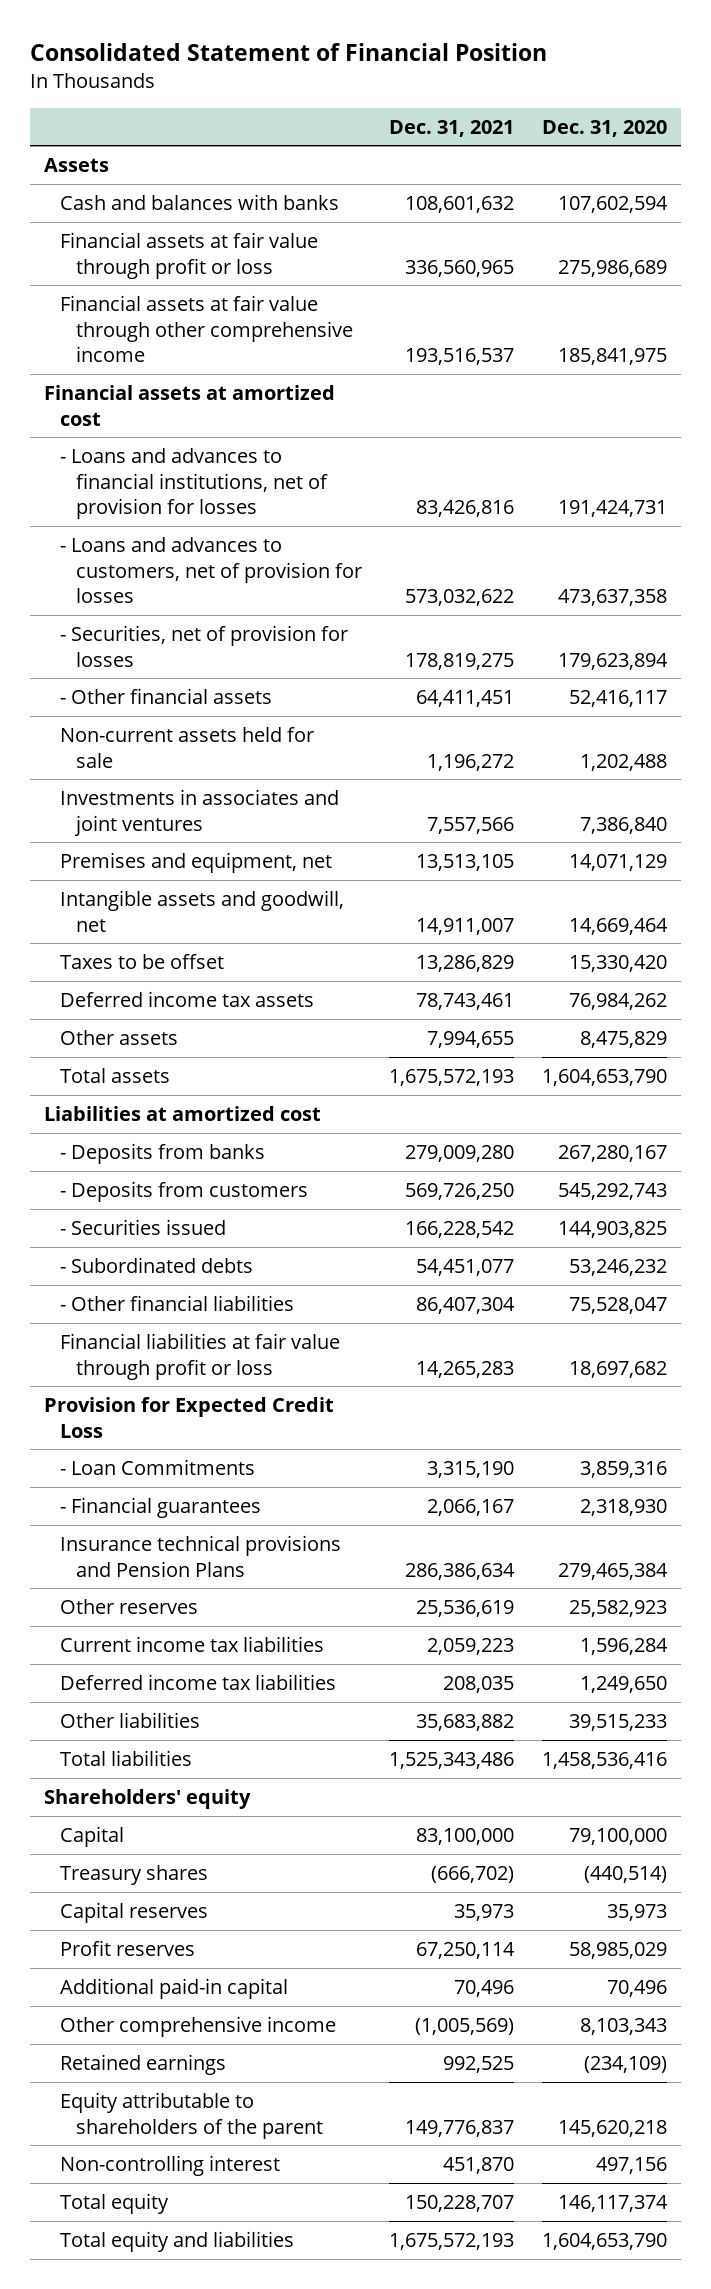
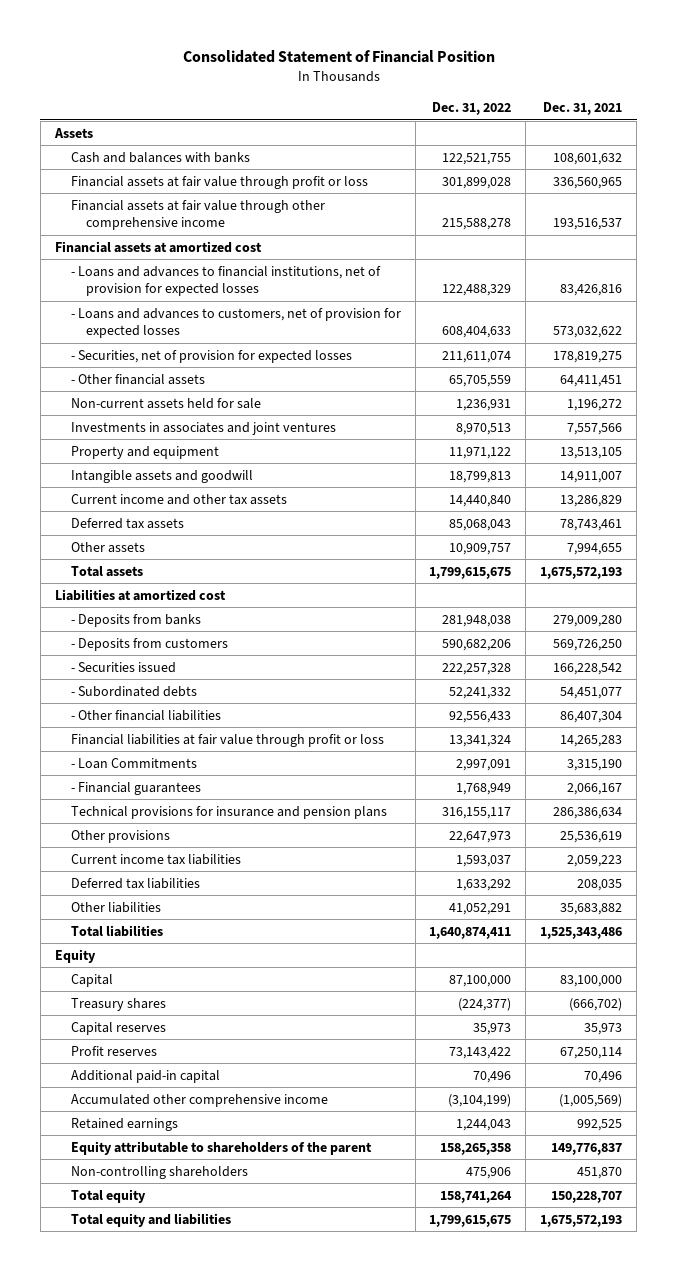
[541,119,667,137] Dec. 31, 2020 -> none
none -> [432,102,512,116] Dec. 31, 2022
[59,447,328,520] - Loans and advances to financial institutions, net of provision for losses -> [70,265,381,297] - Loans and advances to financial institutions, net of provision for expected losses
[59,536,362,604] - Loans and advances to customers, net of provision for losses -> [70,307,401,339] - Loans and advances to customers, net of provision for expected losses
[59,624,348,667] - Securities, net of provision for losses -> [70,349,352,363] - Securities, net of provision for expected losses
[59,851,332,873] Premises and equipment, net -> [70,445,219,459] Property and equipment
[59,889,344,932] Intangible assets and goodwill, net -> [70,469,253,483] Intangible assets and goodwill
[59,953,224,969] Taxes to be offset -> [70,493,287,505] Current income and other tax assets
[59,990,314,1007] Deferred income tax assets -> [70,517,184,529] Deferred tax assets
[43,1396,334,1438] Provision for Expected Credit Loss -> none
[59,1534,341,1577] Insurance technical provisions and Pension Plans -> [70,805,387,819] Technical provisions for insurance and pension plans
[59,1598,198,1614] Other reserves -> [70,829,170,843] Other provisions
[59,1673,336,1690] Deferred income tax liabilities -> [70,877,200,889] Deferred tax liabilities
[43,1788,251,1809] Shareholders' equity -> [54,948,96,963] Equity
[59,2015,336,2037] Other comprehensive income -> [70,1093,328,1107] Accumulated other comprehensive income
[59,2154,280,2176] Non-controlling interest -> [70,1165,248,1179] Non-controlling shareholders

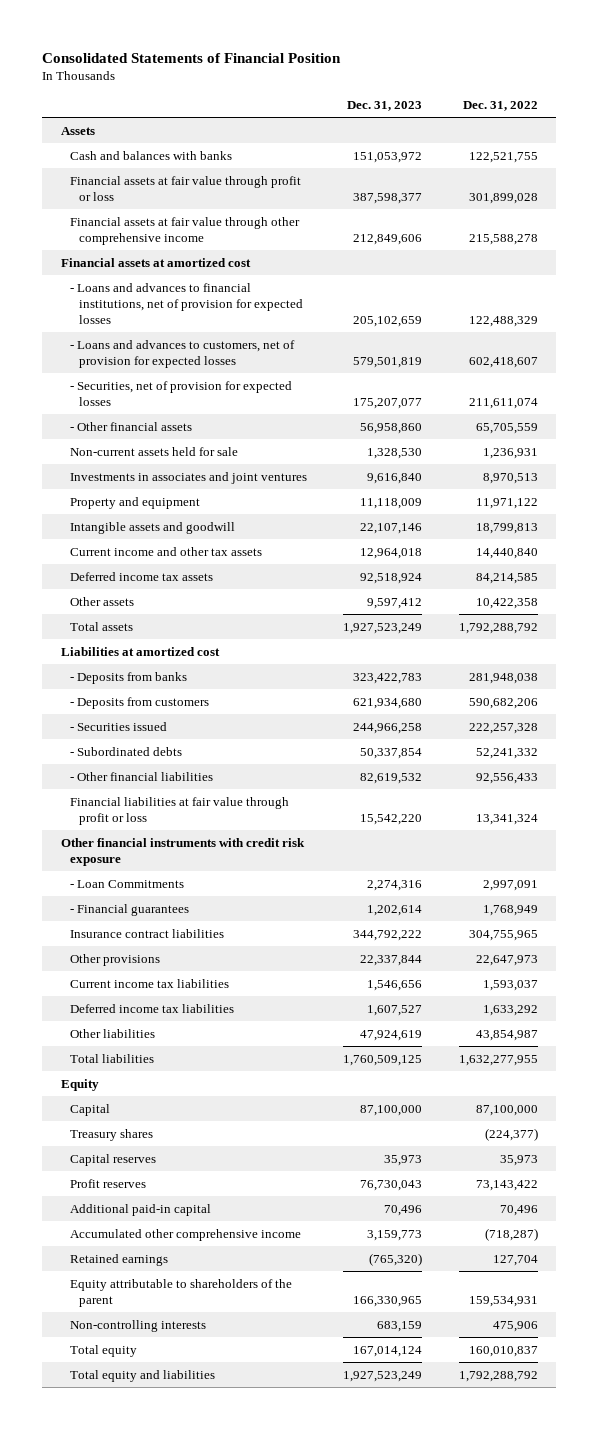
[182,50,495,64] Consolidated Statement of Financial Position -> [42,52,342,63] Consolidated Statements of Financial Position
[543,102,623,116] Dec. 31, 2021 -> none
none -> [347,101,423,112] Dec. 31, 2023
[442,326,512,339] 608,404,633 -> [469,356,539,368] 602,418,607
[70,517,184,529] Deferred tax assets -> [69,571,213,581] Deferred income tax assets
[449,518,512,531] 85,068,043 -> [476,572,539,584] 84,214,585
[449,542,512,555] 10,909,757 -> [476,597,539,609] 10,422,358
[429,566,512,579] 1,799,615,675 -> [459,622,539,634] 1,792,288,792
none -> [60,837,305,866] Other financial instruments with credit risk exposure
[70,805,387,819] Technical provisions for insurance and pension plans -> none
none -> [69,928,224,938] Insurance contract liabilities
[70,877,200,889] Deferred tax liabilities -> [69,1003,234,1013] Deferred income tax liabilities
[449,902,512,915] 41,052,291 -> [476,1029,539,1041] 43,854,987
[429,926,512,939] 1,640,874,411 -> [459,1054,539,1066] 1,632,277,955
[448,1093,512,1107] (3,104,199) -> [485,1227,539,1241] (718,287)
[456,1118,512,1131] 1,244,043 -> [493,1254,539,1266] 127,704
[440,1142,512,1155] 158,265,358 -> [469,1295,539,1307] 159,534,931
[70,1165,248,1179] Non-controlling shareholders -> [69,1319,206,1332] Non-controlling interests
[440,1190,513,1203] 158,741,264 -> [469,1345,539,1357] 160,010,837
[429,1214,512,1227] 1,799,615,675 -> [459,1370,539,1382] 1,792,288,792

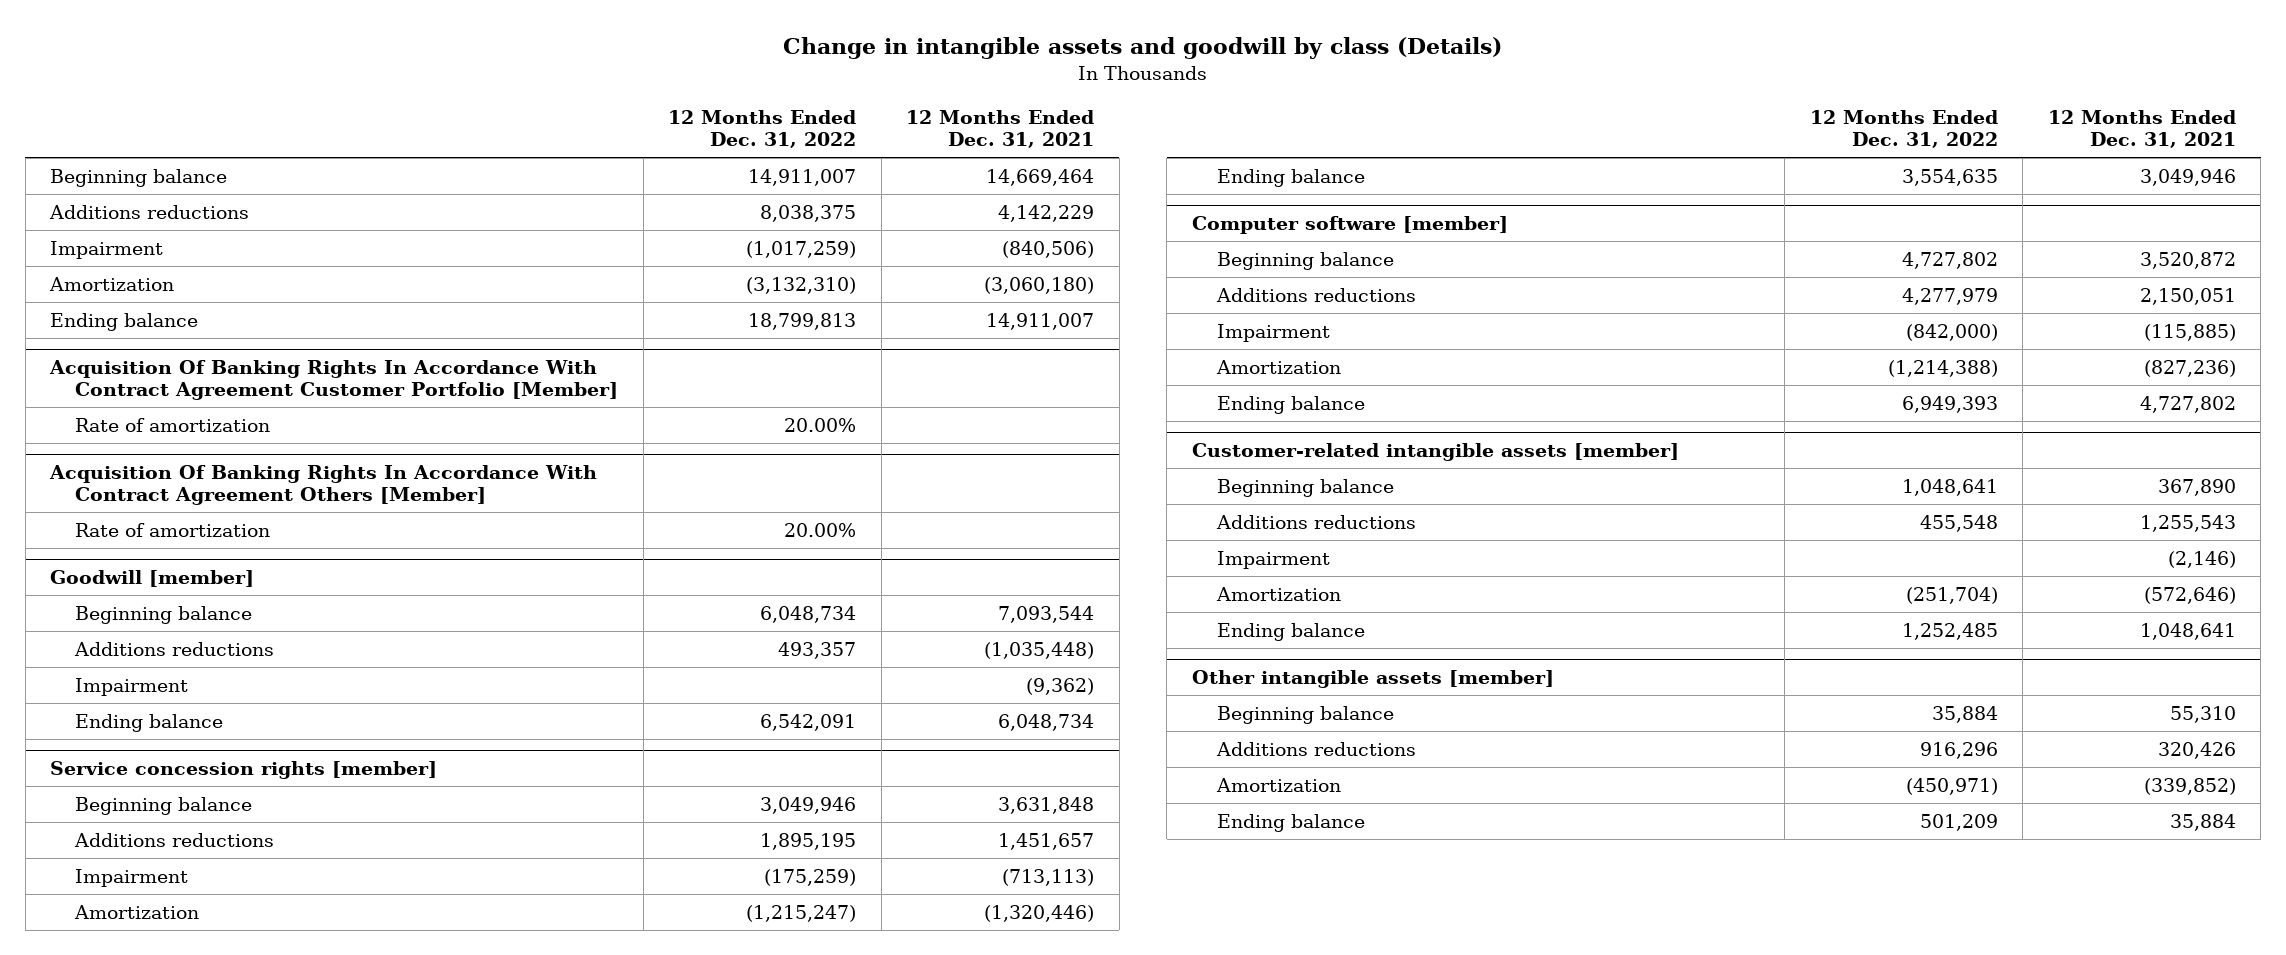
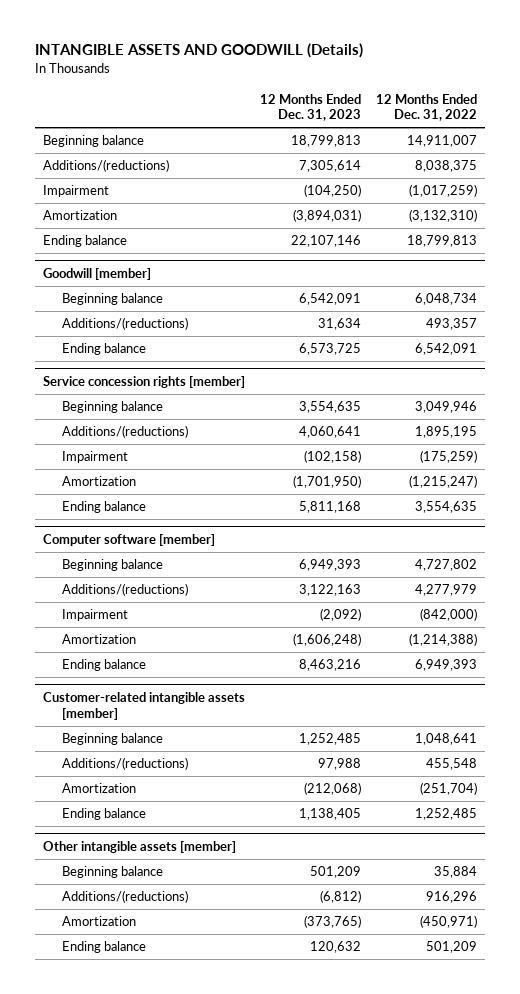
[782,37,1502,60] Change in intangible assets and goodwill by class (Details) -> [34,43,363,59] INTANGIBLE ASSETS AND GOODWILL (Details)
[906,109,1095,148] 12 Months Ended Dec. 31, 2021 -> none
none -> [259,93,361,122] 12 Months Ended Dec. 31, 2023
[49,205,250,220] Additions reductions -> [42,159,169,173] Additions/(reductions)
[49,360,619,401] Acquisition Of Banking Rights In Accordance With Contract Agreement Customer Portfolio [Member] -> none
[75,418,271,433] Rate of amortization -> none
[49,465,598,506] Acquisition Of Banking Rights In Accordance With Contract Agreement Others [Member] -> none
[75,523,271,538] Rate of amortization -> none
[75,678,189,697] Impairment -> none
[74,642,275,657] Additions reductions -> [62,317,189,331] Additions/(reductions)
[74,833,275,848] Additions reductions -> [62,425,189,439] Additions/(reductions)
[1215,288,1416,303] Additions reductions -> [62,583,189,597] Additions/(reductions)
[1216,551,1330,570] Impairment -> none
[1215,515,1416,530] Additions reductions -> [62,757,189,771] Additions/(reductions)
[1215,742,1416,757] Additions reductions -> [62,890,189,904] Additions/(reductions)

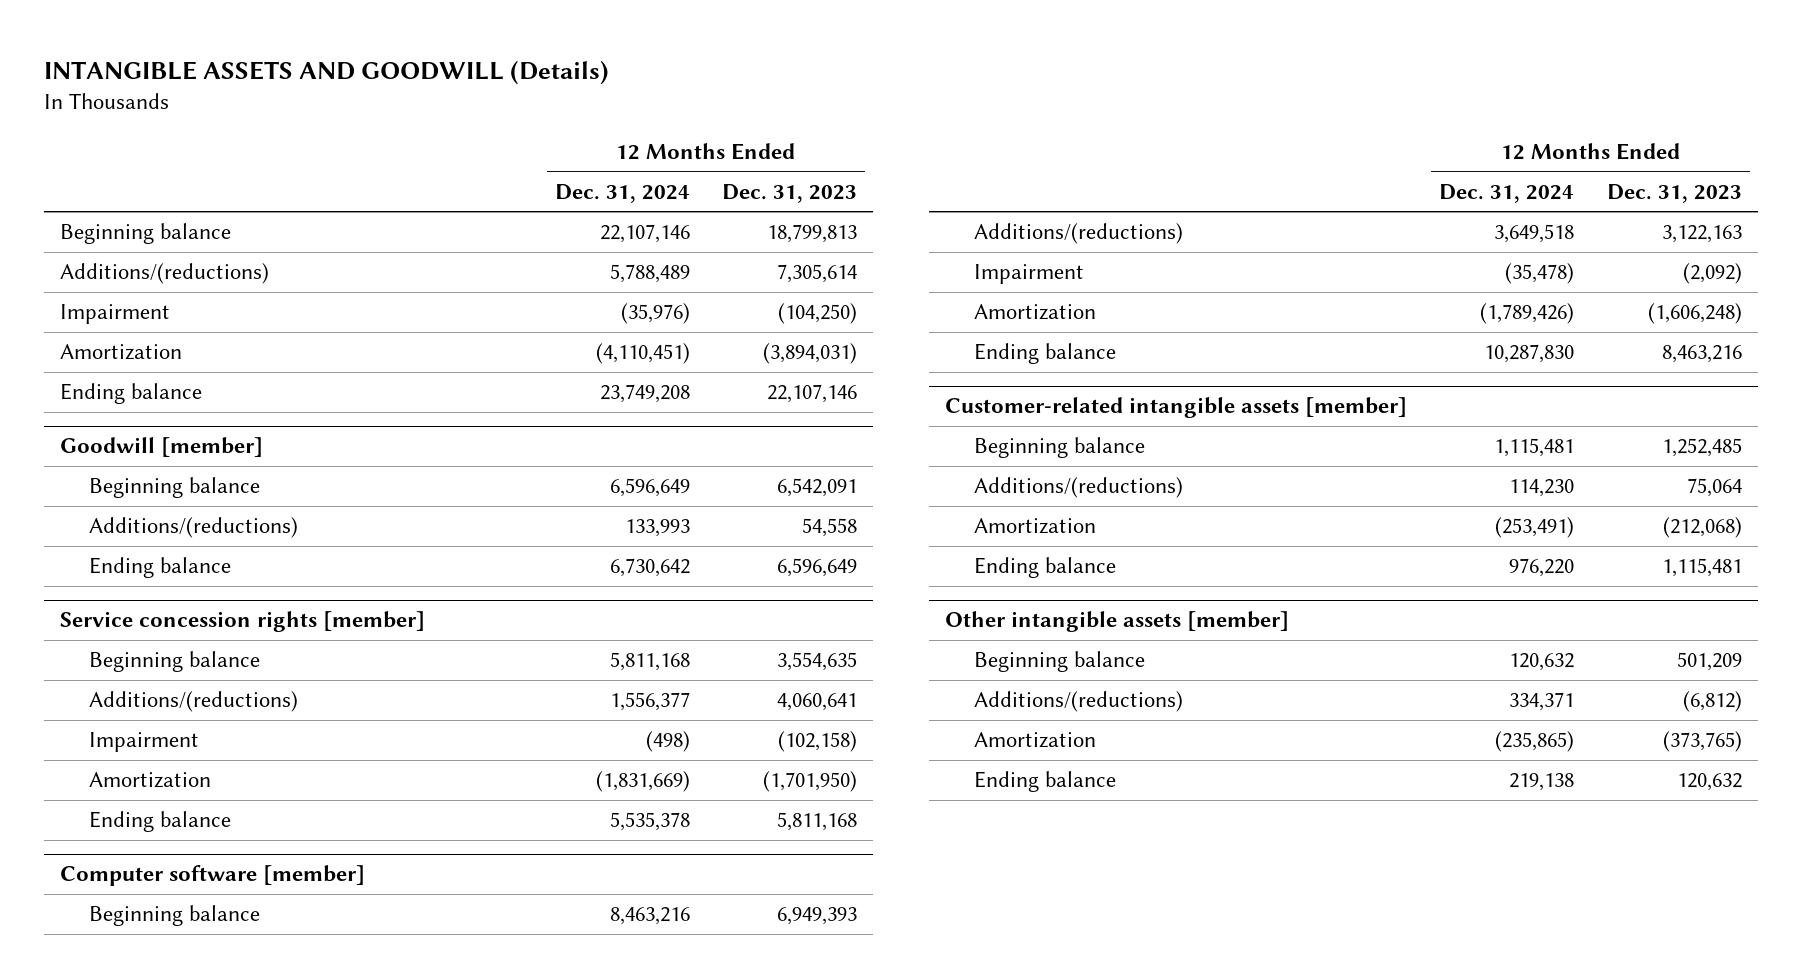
[376,93,478,122] 12 Months Ended Dec. 31, 2022 -> none
none -> [554,183,690,203] Dec. 31, 2024
[317,318,361,331] 31,634 -> [801,518,857,538] 54,558
[298,343,361,356] 6,573,725 -> [776,558,857,578] 6,596,649
[317,758,361,771] 97,988 -> [1686,478,1742,498] 75,064
[298,808,361,821] 1,138,405 -> [1661,558,1742,578] 1,115,481

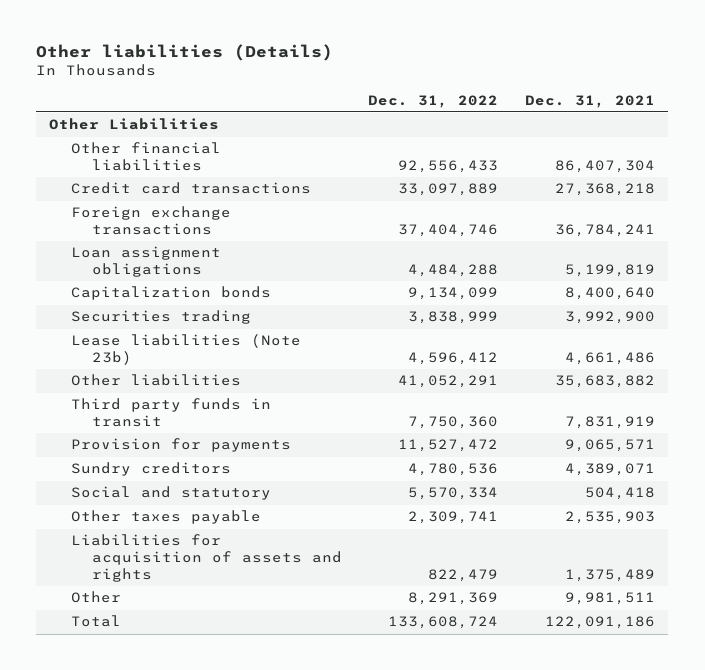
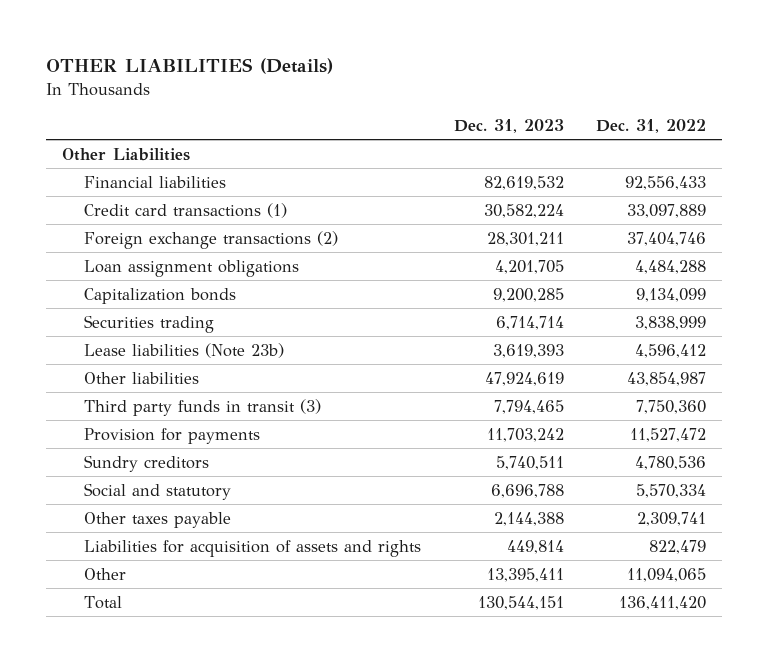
[36,43,334,61] Other liabilities (Details) -> [46,57,334,74] OTHER LIABILITIES (Details)
[525,94,656,108] Dec. 31, 2021 -> none
none -> [453,119,564,134] Dec. 31, 2023
[70,142,221,172] Other financial liabilities -> [84,175,227,188] Financial liabilities
[70,182,311,195] Credit card transactions -> [84,202,288,218] Credit card transactions (1)
[70,206,231,236] Foreign exchange transactions -> [84,230,339,249] Foreign exchange transactions (2)
[398,375,499,389] 41,052,291 -> [626,371,706,386] 43,854,987
[70,398,271,428] Third party funds in transit -> [84,398,322,416] Third party funds in transit (3)
[408,592,499,606] 8,291,369 -> [626,567,706,582] 11,094,065
[388,616,499,630] 133,608,724 -> [618,595,706,610] 136,411,420

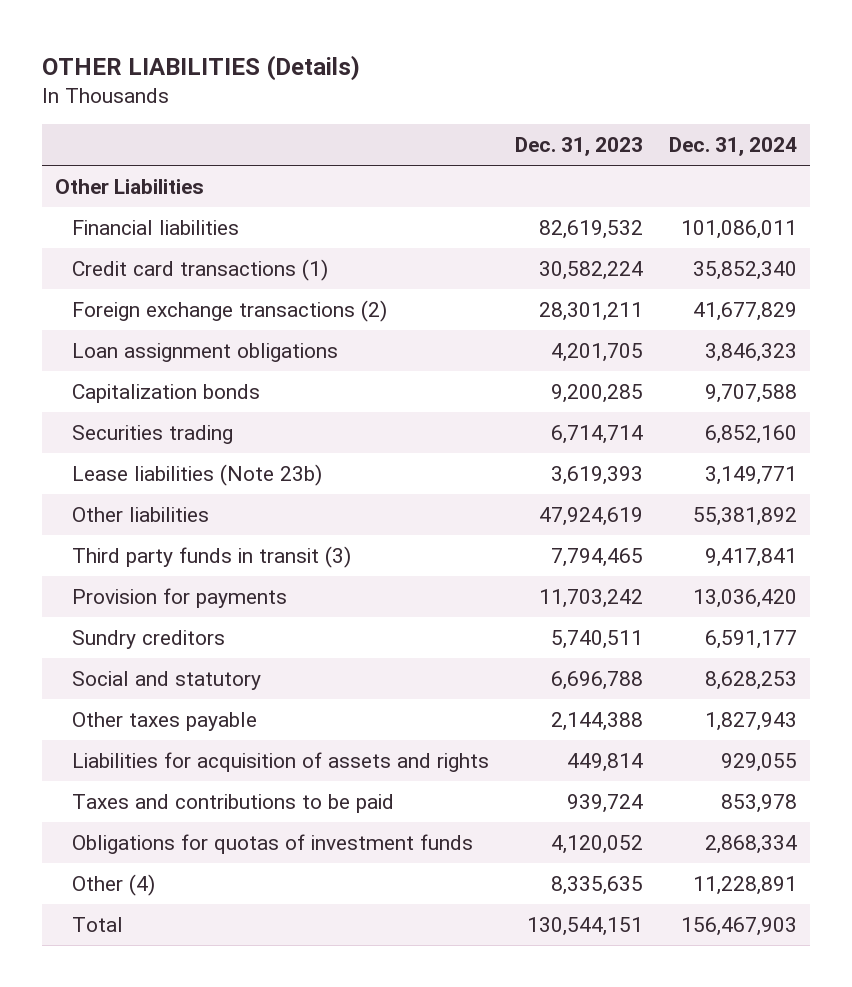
[595,119,706,134] Dec. 31, 2022 -> none
none -> [669,137,798,157] Dec. 31, 2024
none -> [71,793,394,813] Taxes and contributions to be paid
none -> [71,833,473,854] Obligations for quotas of investment funds
[84,567,127,580] Other -> [71,873,155,896] Other (4)
[486,567,564,582] 13,395,411 -> [550,875,643,895] 8,335,635

